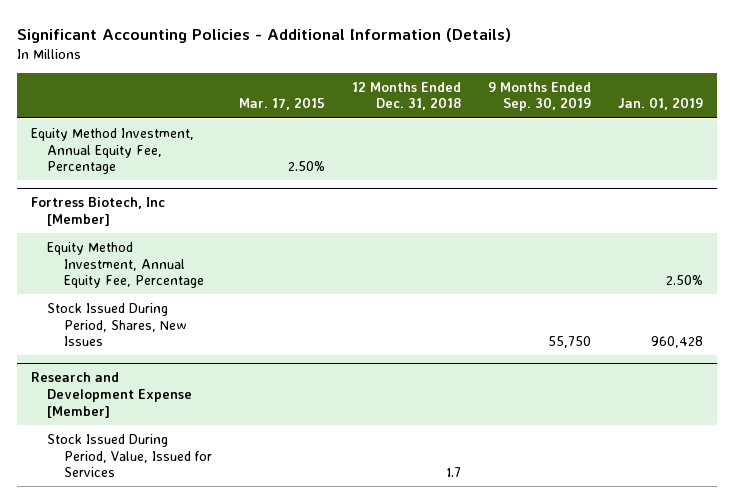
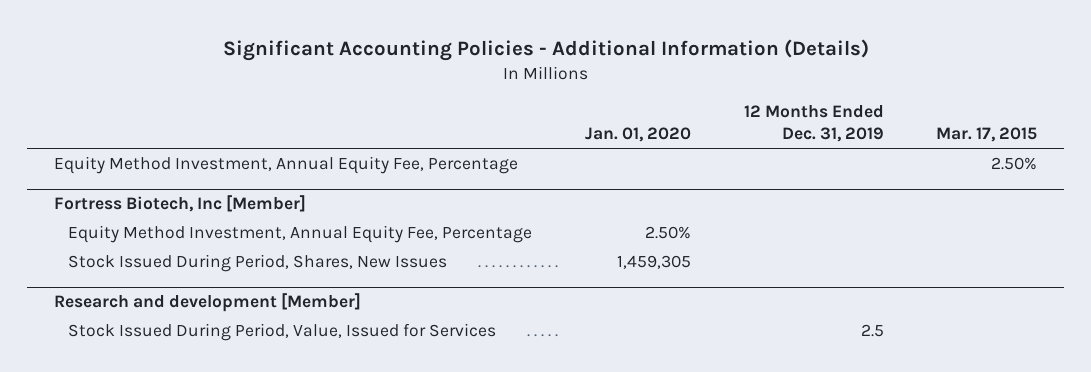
[351,81,461,111] 12 Months Ended Dec. 31, 2018 -> none
[488,81,592,112] 9 Months Ended Sep. 30, 2019 -> none
[618,97,704,111] Jan. 01, 2019 -> none
none -> [584,127,691,143] Jan. 01, 2020
none -> [743,104,884,143] 12 Months Ended Dec. 31, 2019
[30,372,193,418] Research and Development Expense [Member] -> [53,293,361,313] Research and development [Member]

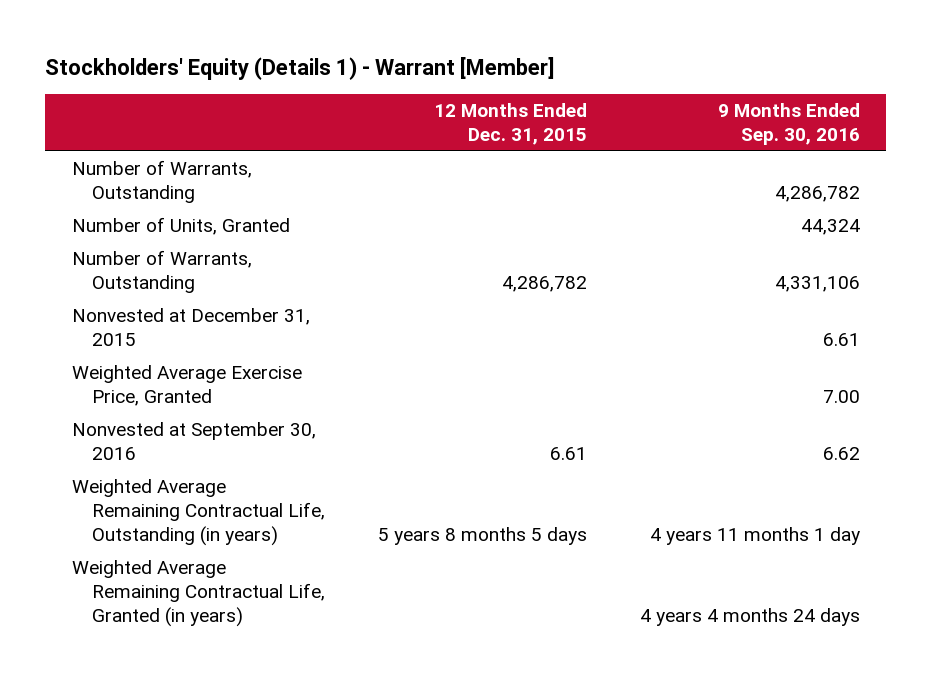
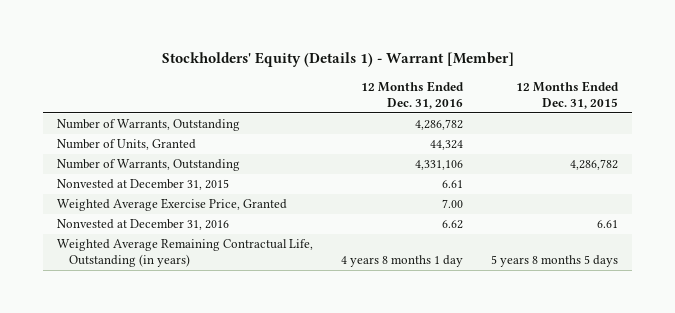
[717,102,860,145] 9 Months Ended Sep. 30, 2016 -> none
none -> [361,80,465,109] 12 Months Ended Dec. 31, 2016
[71,422,316,461] Nonvested at September 30, 2016 -> [57,219,230,231] Nonvested at December 31, 2016
[71,560,325,628] Weighted Average Remaining Contractual Life, Granted (in years) -> none

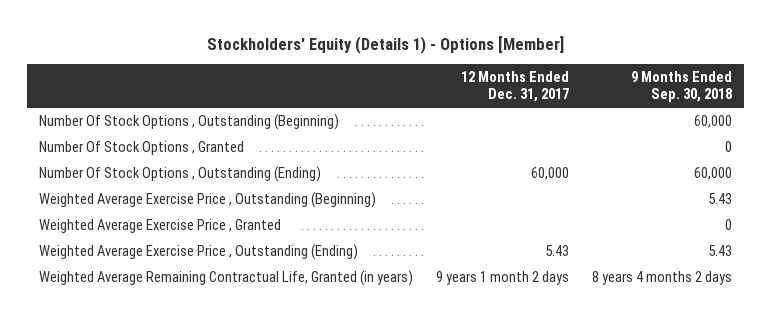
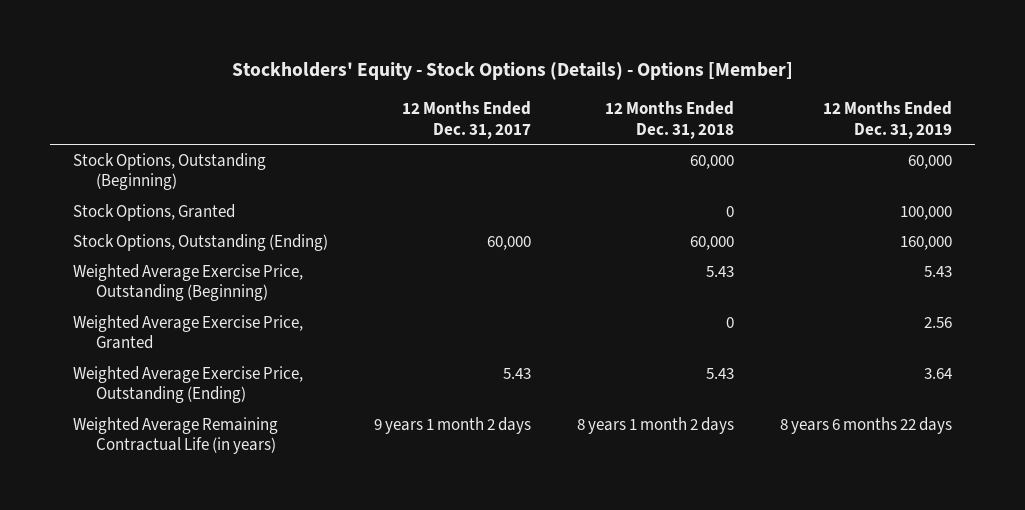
[206,35,564,54] Stockholders' Equity (Details 1) - Options [Member] -> [231,62,793,81] Stockholders' Equity - Stock Options (Details) - Options [Member]
[631,71,733,103] 9 Months Ended Sep. 30, 2018 -> none
none -> [604,101,734,139] 12 Months Ended Dec. 31, 2018
none -> [822,101,952,139] 12 Months Ended Dec. 31, 2019
[38,114,339,131] Number Of Stock Options , Outstanding (Beginning) -> [73,152,267,191] Stock Options, Outstanding (Beginning)
[38,141,244,156] Number Of Stock Options , Granted -> [73,203,236,221] Stock Options, Granted
[38,166,321,183] Number Of Stock Options , Outstanding (Ending) -> [73,233,329,251] Stock Options, Outstanding (Ending)
[38,192,376,209] Weighted Average Exercise Price , Outstanding (Beginning) -> [73,263,304,302] Weighted Average Exercise Price, Outstanding (Beginning)
[38,219,281,234] Weighted Average Exercise Price , Granted -> [73,314,304,350] Weighted Average Exercise Price, Granted
[38,244,358,261] Weighted Average Exercise Price , Outstanding (Ending) -> [73,365,304,404] Weighted Average Exercise Price, Outstanding (Ending)
[38,270,413,287] Weighted Average Remaining Contractual Life, Granted (in years) -> [73,416,279,455] Weighted Average Remaining Contractual Life (in years)

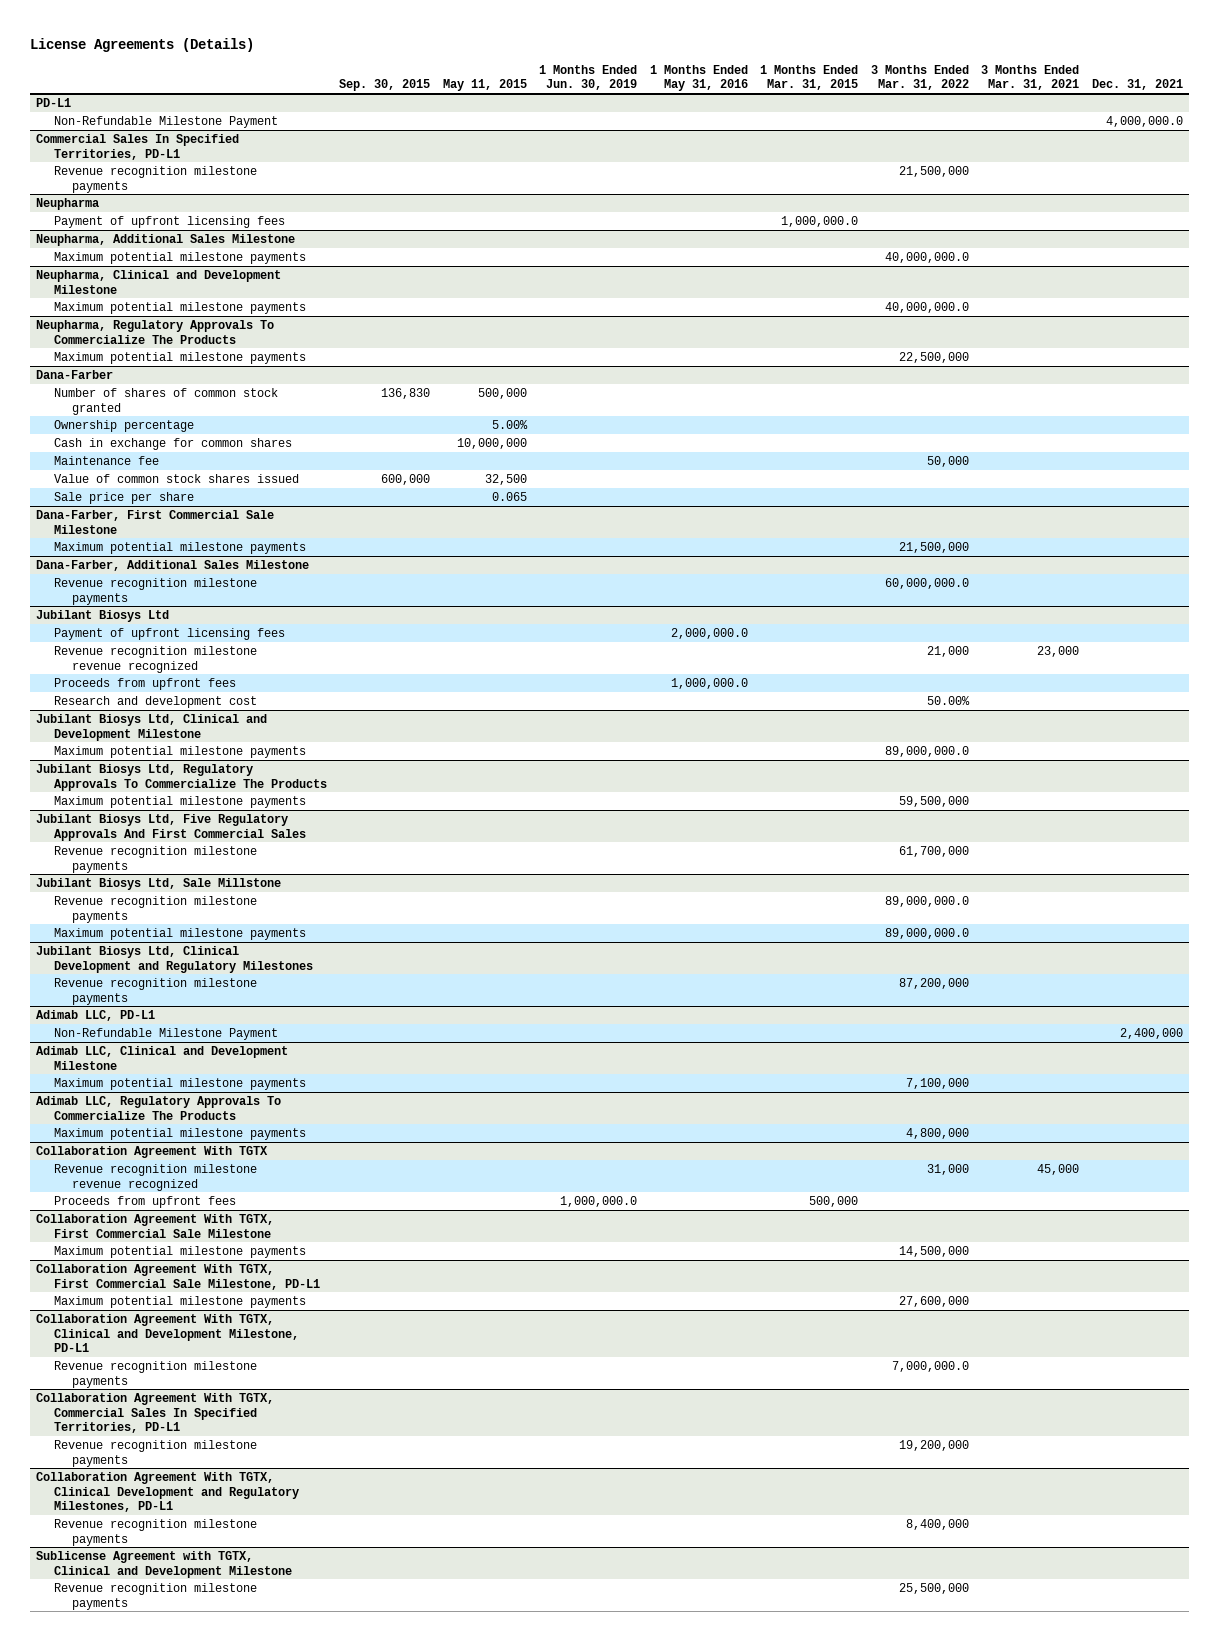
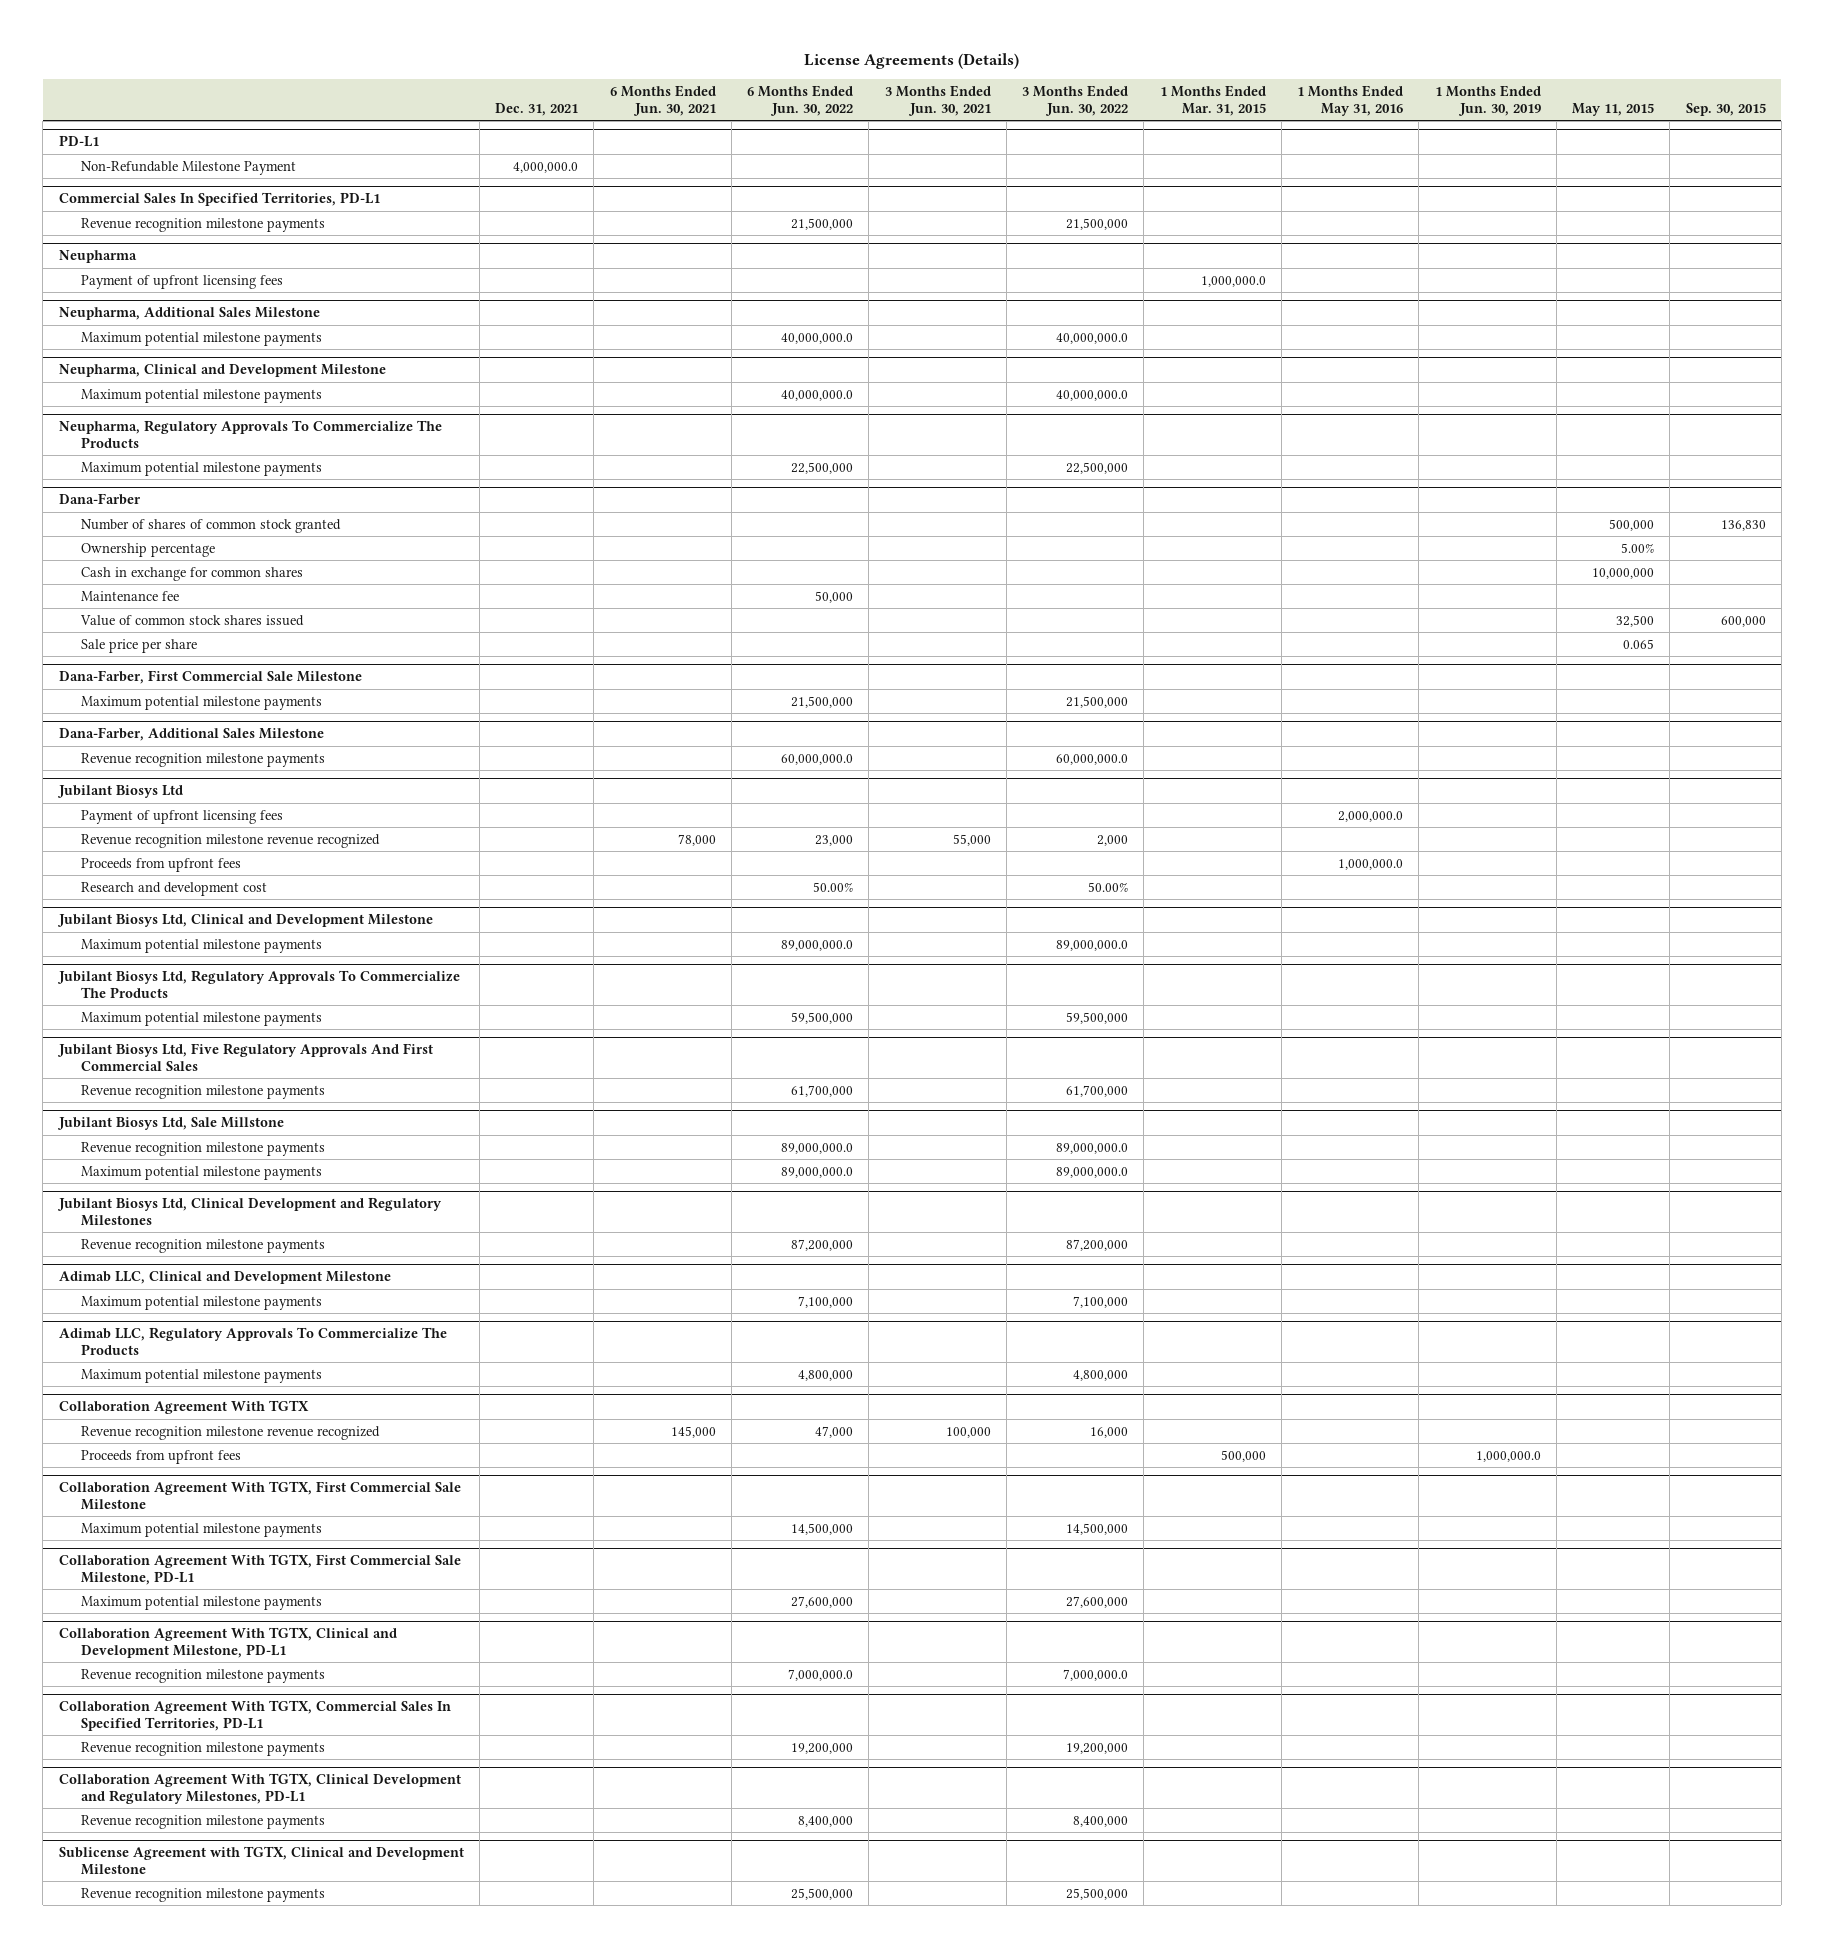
[870,64,969,91] 3 Months Ended Mar. 31, 2022 -> none
[981,64,1080,91] 3 Months Ended Mar. 31, 2021 -> none
none -> [609,85,716,117] 6 Months Ended Jun. 30, 2021
none -> [747,85,854,117] 6 Months Ended Jun. 30, 2022
none -> [884,85,991,117] 3 Months Ended Jun. 30, 2021
none -> [1022,85,1129,117] 3 Months Ended Jun. 30, 2022
[35,1009,155,1021] Adimab LLC, PD-L1 -> none
[53,1027,278,1040] Non-Refundable Milestone Payment -> none

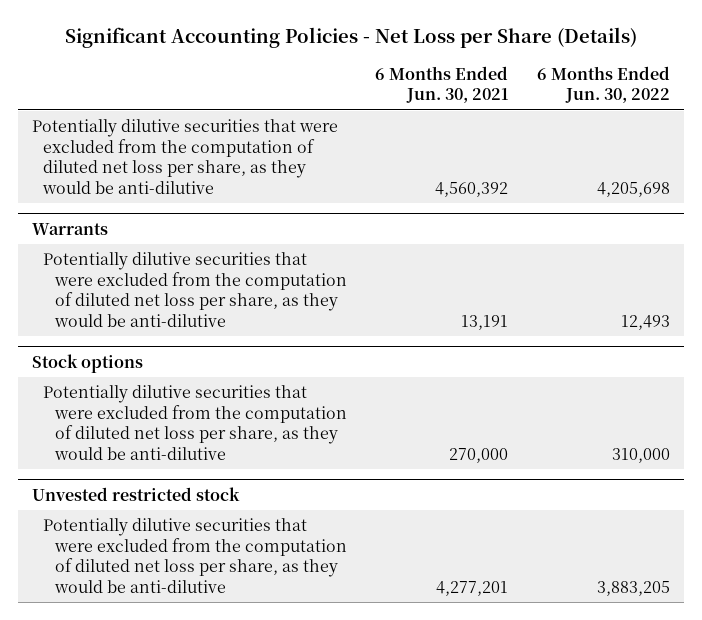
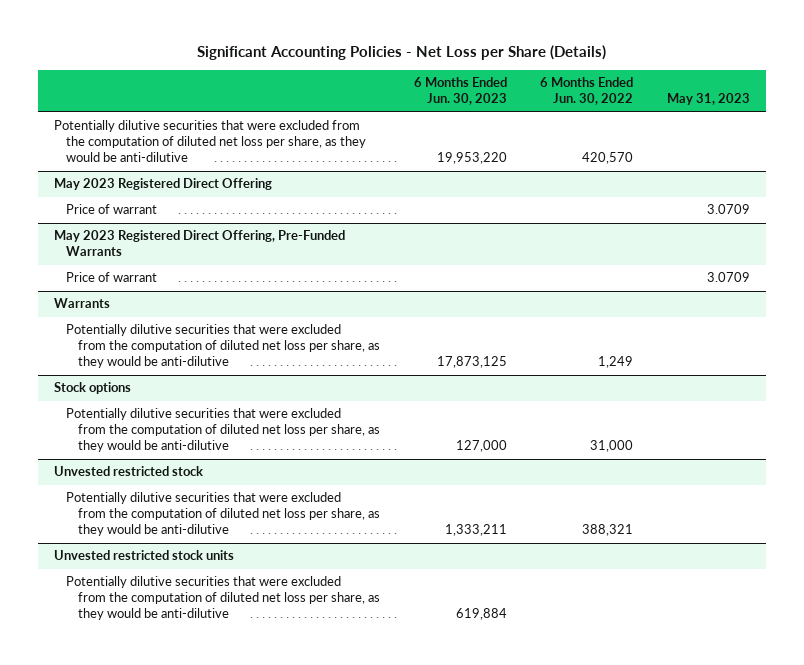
[375,65,509,104] 6 Months Ended Jun. 30, 2021 -> none
none -> [413,77,507,106] 6 Months Ended Jun. 30, 2023
none -> [666,93,750,106] May 31, 2023
[596,181,670,197] 4,205,698 -> [582,152,634,165] 420,570
none -> [54,178,273,191] May 2023 Registered Direct Offering
none -> [66,204,158,215] Price of warrant
none -> [54,230,346,257] May 2023 Registered Direct Offering, Pre-Funded Warrants
none -> [66,272,158,283] Price of warrant
[620,314,670,330] 12,493 -> [598,356,634,369] 1,249
[611,447,670,463] 310,000 -> [590,440,634,453] 31,000
[596,580,670,596] 3,883,205 -> [582,524,634,537] 388,321
none -> [54,550,235,561] Unvested restricted stock units
none -> [66,576,381,621] Potentially dilutive securities that were excluded from the computation of diluted net loss per share, as they would be anti-dilutive

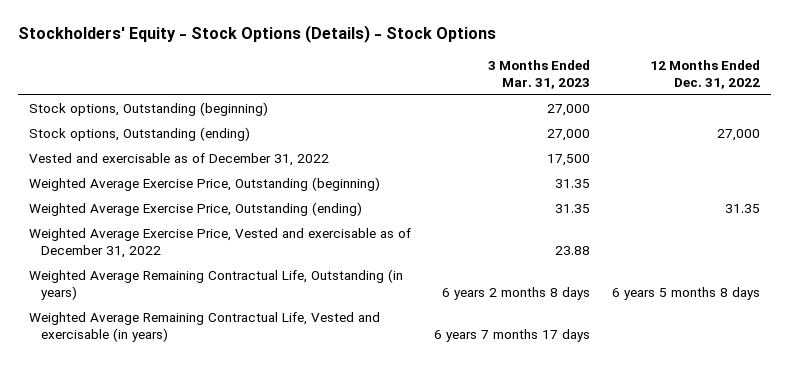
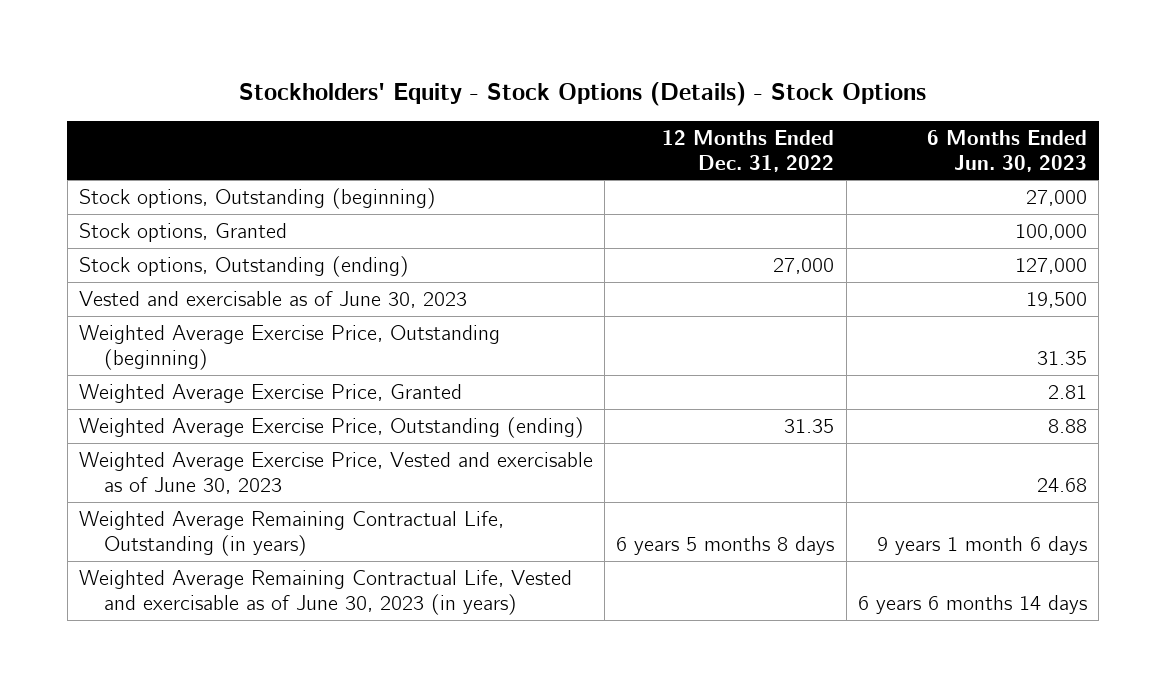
[487,60,590,90] 3 Months Ended Mar. 31, 2023 -> none
none -> [926,130,1087,172] 6 Months Ended Jun. 30, 2023
none -> [79,223,288,243] Stock options, Granted
[29,153,330,167] Vested and exercisable as of December 31, 2022 -> [79,291,468,309] Vested and exercisable as of June 30, 2023
none -> [79,384,463,404] Weighted Average Exercise Price, Granted
[29,228,412,259] Weighted Average Exercise Price, Vested and exercisable as of December 31, 2022 -> [79,452,594,494] Weighted Average Exercise Price, Vested and exercisable as of June 30, 2023
[29,312,381,343] Weighted Average Remaining Contractual Life, Vested and exercisable (in years) -> [79,570,573,615] Weighted Average Remaining Contractual Life, Vested and exercisable as of June 30, 2023 (in years)

